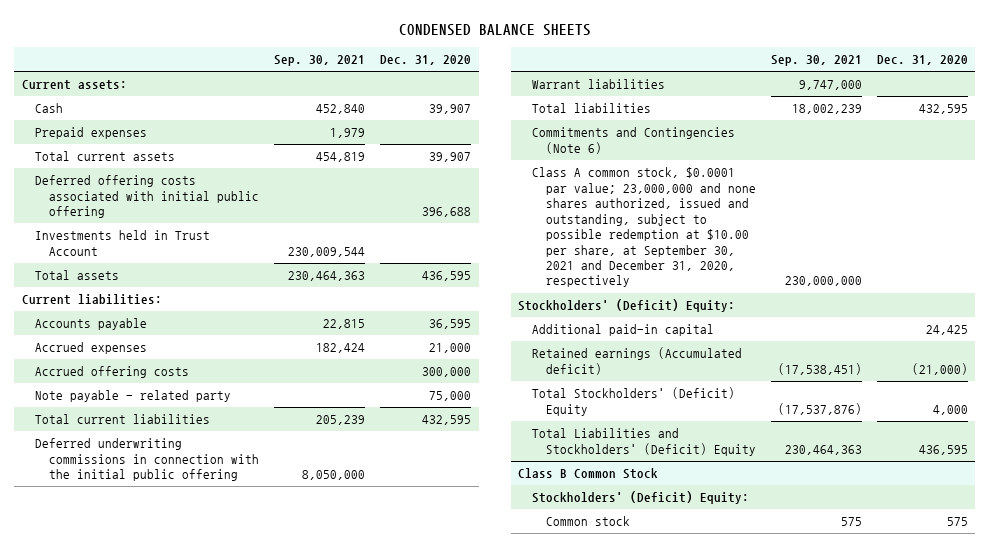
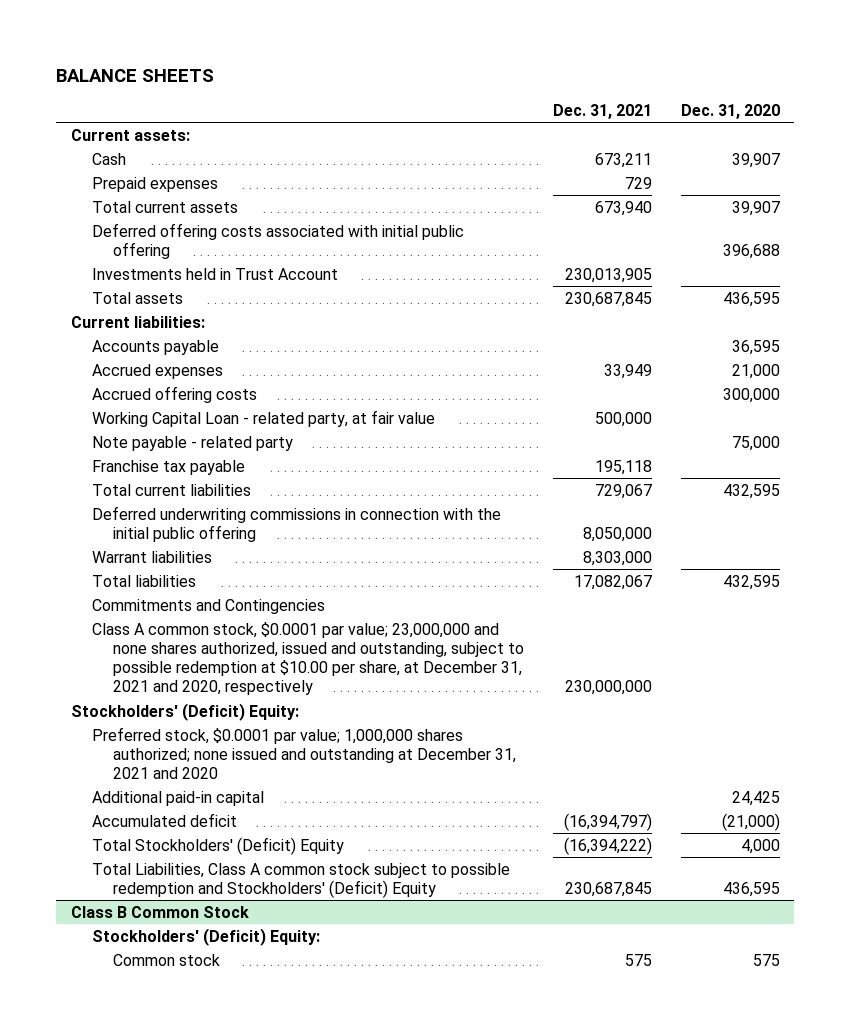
[398,23,591,36] CONDENSED BALANCE SHEETS -> [56,68,215,82] BALANCE SHEETS
[274,55,366,67] Sep. 30, 2021 -> none
none -> [552,103,652,119] Dec. 31, 2021
none -> [91,409,435,427] Working Capital Loan - related party, at fair value
none -> [91,459,245,475] Franchise tax payable
[531,127,735,154] Commitments and Contingencies (Note 6) -> [91,598,325,614] Commitments and Contingencies
[531,167,756,288] Class A common stock, $0.0001 par value; 23,000,000 and none shares authorized, issued and outstanding, subject to possible redemption at $10.00 per share, at September 30, 2021 and December 31, 2020, respectively -> [91,621,525,696] Class A common stock, $0.0001 par value; 23,000,000 and none shares authorized, issued and outstanding, subject to possible redemption at $10.00 per share, at December 31, 2021 and 2020, respectively
none -> [91,726,517,780] Preferred stock, $0.0001 par value; 1,000,000 shares authorized; none issued and outstanding at December 31, 2021 and 2020
[531,347,742,375] Retained earnings (Accumulated deficit) -> [91,812,237,827] Accumulated deficit
[531,428,756,456] Total Liabilities and Stockholders' (Deficit) Equity -> [91,862,510,898] Total Liabilities, Class A common stock subject to possible redemption and Stockholders' (Deficit) Equity

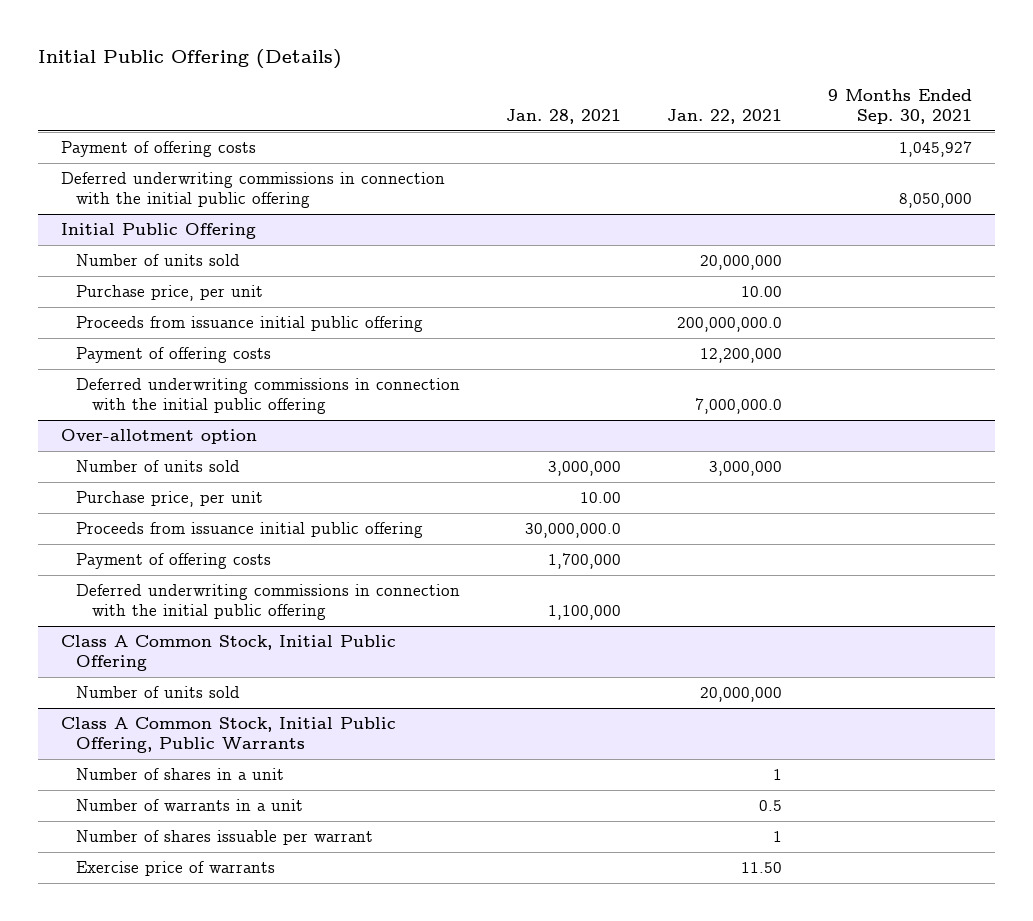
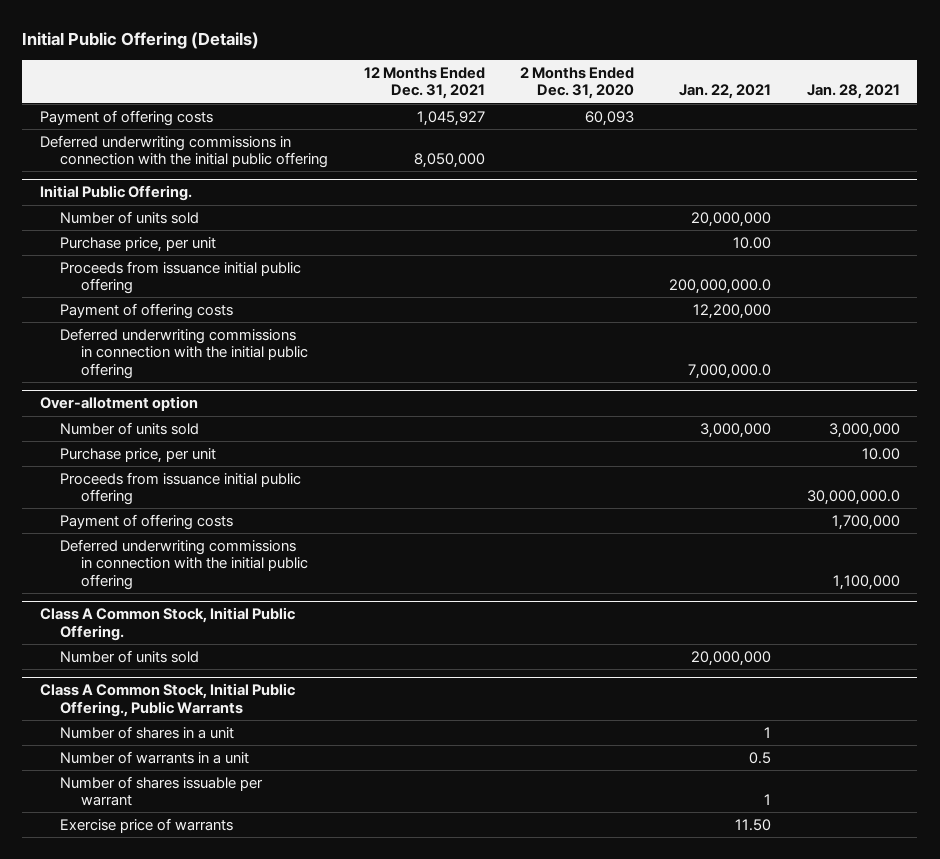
[828,88,973,124] 9 Months Ended Sep. 30, 2021 -> none
none -> [363,66,485,100] 12 Months Ended Dec. 31, 2021
none -> [520,66,635,100] 2 Months Ended Dec. 31, 2020
[61,223,257,240] Initial Public Offering -> [39,185,192,202] Initial Public Offering.
[61,635,397,672] Class A Common Stock, Initial Public Offering -> [39,607,295,642] Class A Common Stock, Initial Public Offering.
[61,717,397,754] Class A Common Stock, Initial Public Offering, Public Warrants -> [39,683,295,718] Class A Common Stock, Initial Public Offering., Public Warrants

